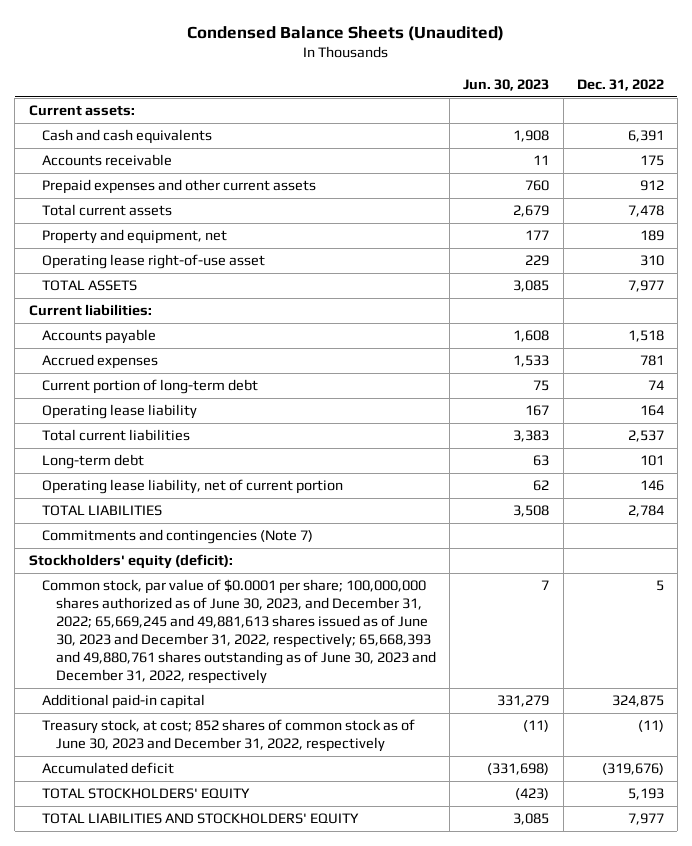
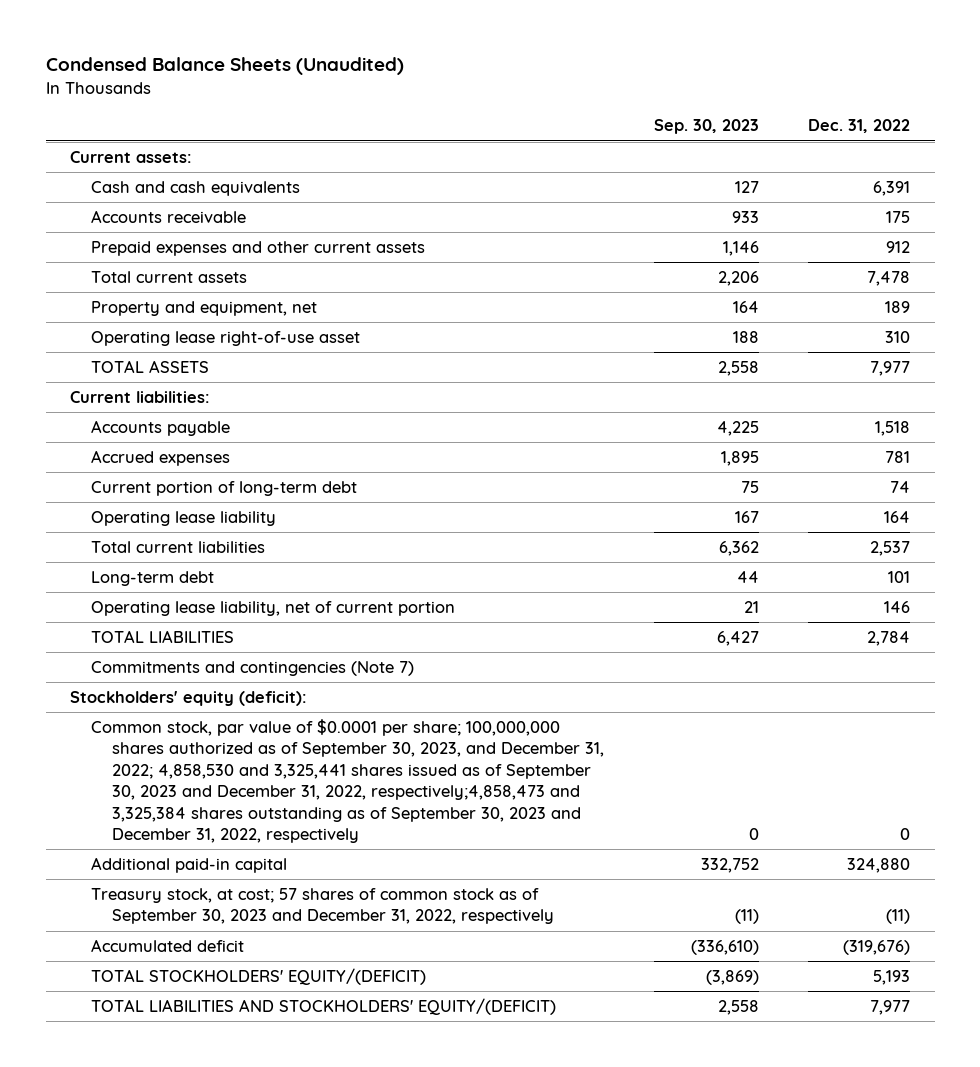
[463,79,550,92] Jun. 30, 2023 -> none
none -> [653,119,759,135] Sep. 30, 2023
[42,579,437,685] Common stock, par value of $0.0001 per share; 100,000,000 shares authorized as of June 30, 2023, and December 31, 2022; 65,669,245 and 49,881,613 shares issued as of June 30, 2023 and December 31, 2022, respectively; 65,668,393 and 49,880,761 shares outstanding as of June 30, 2023 and December 31, 2022, respectively -> [91,719,605,844] Common stock, par value of $0.0001 per share; 100,000,000 shares authorized as of September 30, 2023, and December 31, 2022; 4,858,530 and 3,325,441 shares issued as of September 30, 2023 and December 31, 2022, respectively;4,858,473 and 3,325,384 shares outstanding as of September 30, 2023 and December 31, 2022, respectively
[655,580,664,592] 5 -> [900,828,911,841] 0
[611,695,664,708] 324,875 -> [847,858,911,874] 324,880
[42,719,416,753] Treasury stock, at cost; 852 shares of common stock as of June 30, 2023 and December 31, 2022, respectively -> [91,888,555,925] Treasury stock, at cost; 57 shares of common stock as of September 30, 2023 and December 31, 2022, respectively
[42,788,251,800] TOTAL STOCKHOLDERS' EQUITY -> [91,968,427,986] TOTAL STOCKHOLDERS' EQUITY/(DEFICIT)
[42,813,360,825] TOTAL LIABILITIES AND STOCKHOLDERS' EQUITY -> [91,998,557,1016] TOTAL LIABILITIES AND STOCKHOLDERS' EQUITY/(DEFICIT)

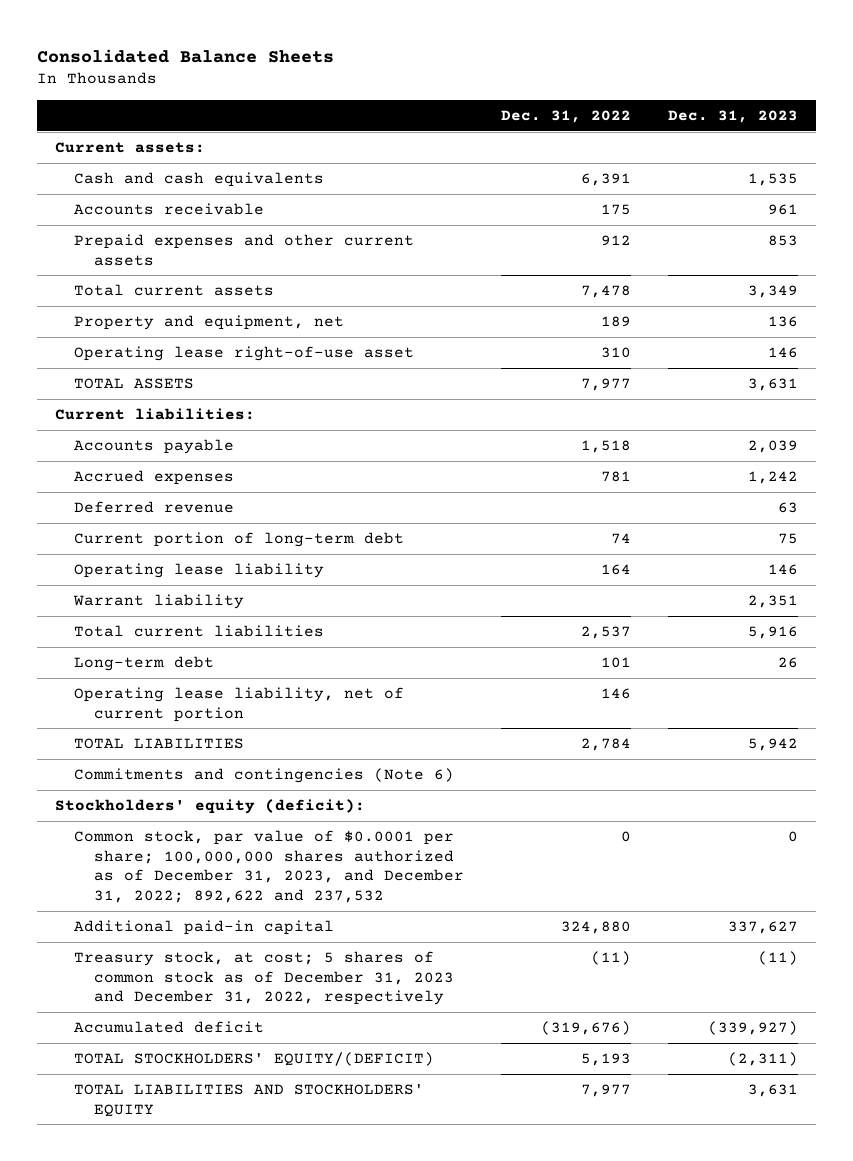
[45,57,404,76] Condensed Balance Sheets (Unaudited) -> [36,48,334,63] Consolidated Balance Sheets
[653,119,759,135] Sep. 30, 2023 -> none
none -> [667,109,798,123] Dec. 31, 2023
none -> [74,501,235,514] Deferred revenue
none -> [73,594,245,610] Warrant liability
[91,661,415,677] Commitments and contingencies (Note 7) -> [74,768,455,784] Commitments and contingencies (Note 6)
[91,719,605,844] Common stock, par value of $0.0001 per share; 100,000,000 shares authorized as of September 30, 2023, and December 31, 2022; 4,858,530 and 3,325,441 shares issued as of September 30, 2023 and December 31, 2022, respectively;4,858,473 and 3,325,384 shares outstanding as of September 30, 2023 and December 31, 2022, respectively -> [74,830,464,903] Common stock, par value of $0.0001 per share; 100,000,000 shares authorized as of December 31, 2023, and December 31, 2022; 892,622 and 237,532
[91,888,555,925] Treasury stock, at cost; 57 shares of common stock as of September 30, 2023 and December 31, 2022, respectively -> [74,951,454,1006] Treasury stock, at cost; 5 shares of common stock as of December 31, 2023 and December 31, 2022, respectively
[91,998,557,1016] TOTAL LIABILITIES AND STOCKHOLDERS' EQUITY/(DEFICIT) -> [74,1084,425,1117] TOTAL LIABILITIES AND STOCKHOLDERS' EQUITY

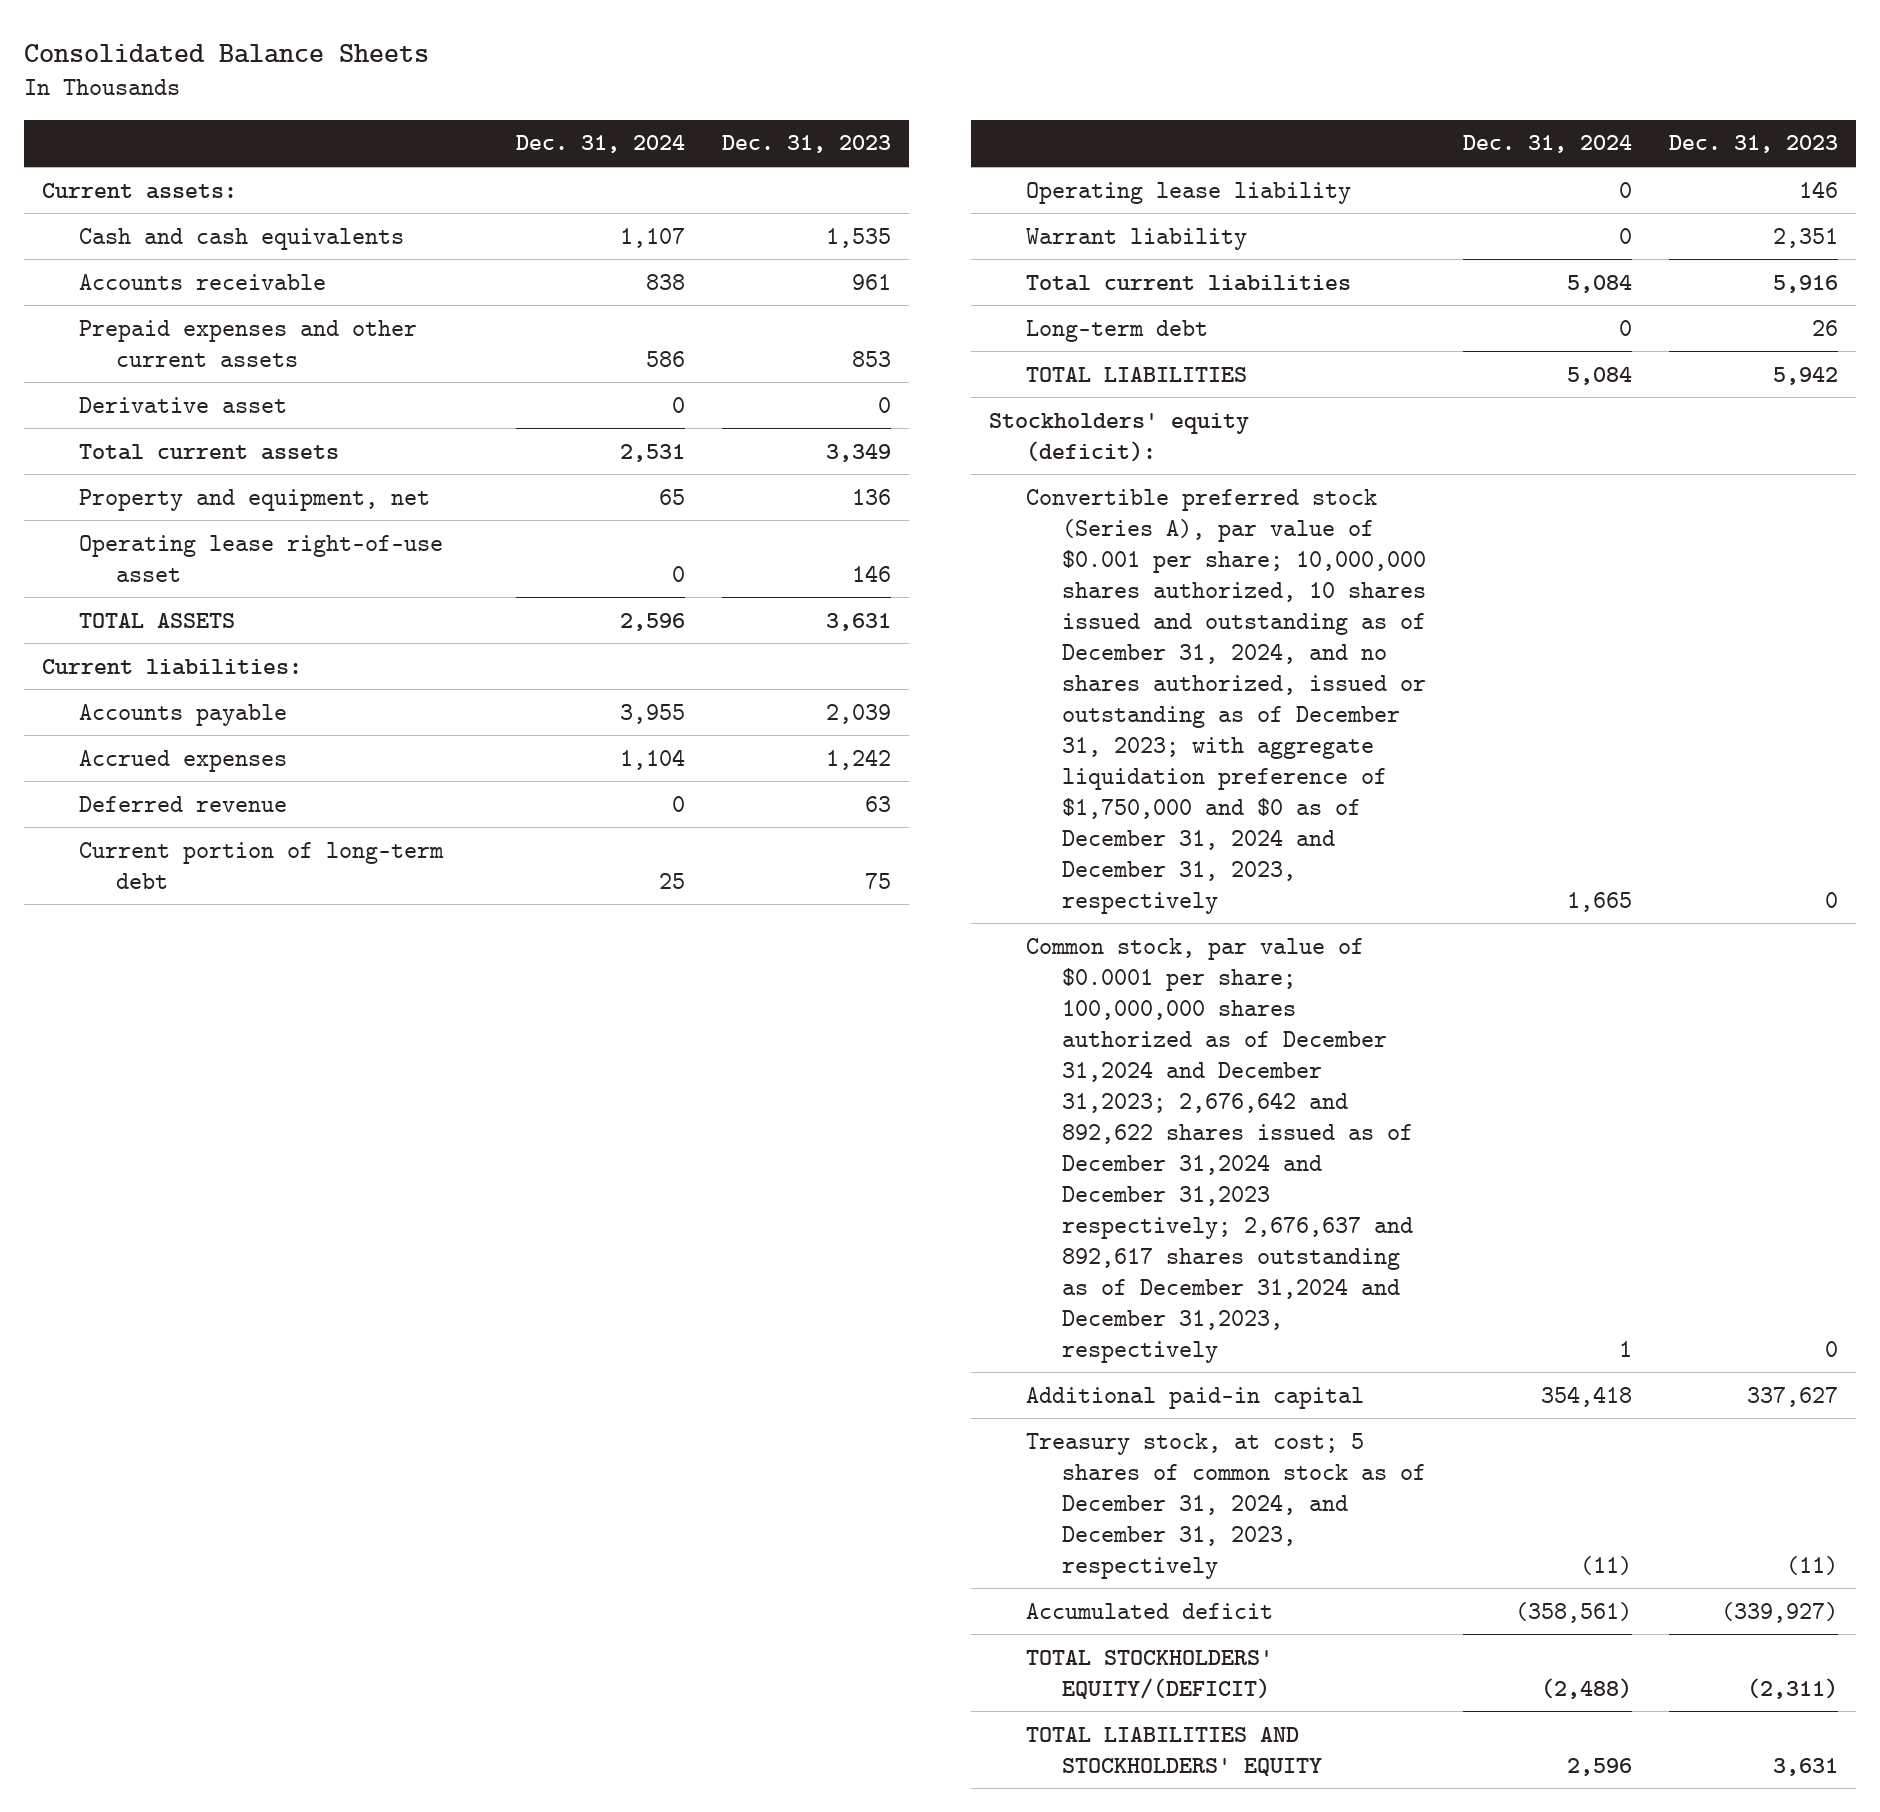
[500,109,631,123] Dec. 31, 2022 -> none
none -> [516,135,686,154] Dec. 31, 2024
none -> [78,396,287,413] Derivative asset
[74,687,405,722] Operating lease liability, net of current portion -> none
[74,768,455,784] Commitments and contingencies (Note 6) -> none
none -> [1025,488,1427,914] Convertible preferred stock (Series A), par value of $0.001 per share; 10,000,000 shares authorized, 10 shares issued and outstanding as of December 31, 2024, and no shares authorized, issued or outstanding as of December 31, 2023; with aggregate liquidation preference of $1,750,000 and $0 as of December 31, 2024 and December 31, 2023, respectively
[74,830,464,903] Common stock, par value of $0.0001 per share; 100,000,000 shares authorized as of December 31, 2023, and December 31, 2022; 892,622 and 237,532 -> [1025,937,1414,1363] Common stock, par value of $0.0001 per share; 100,000,000 shares authorized as of December 31,2024 and December 31,2023; 2,676,642 and 892,622 shares issued as of December 31,2024 and December 31,2023 respectively; 2,676,637 and 892,617 shares outstanding as of December 31,2024 and December 31,2023, respectively
[74,951,454,1006] Treasury stock, at cost; 5 shares of common stock as of December 31, 2023 and December 31, 2022, respectively -> [1025,1432,1427,1579] Treasury stock, at cost; 5 shares of common stock as of December 31, 2024, and December 31, 2023, respectively

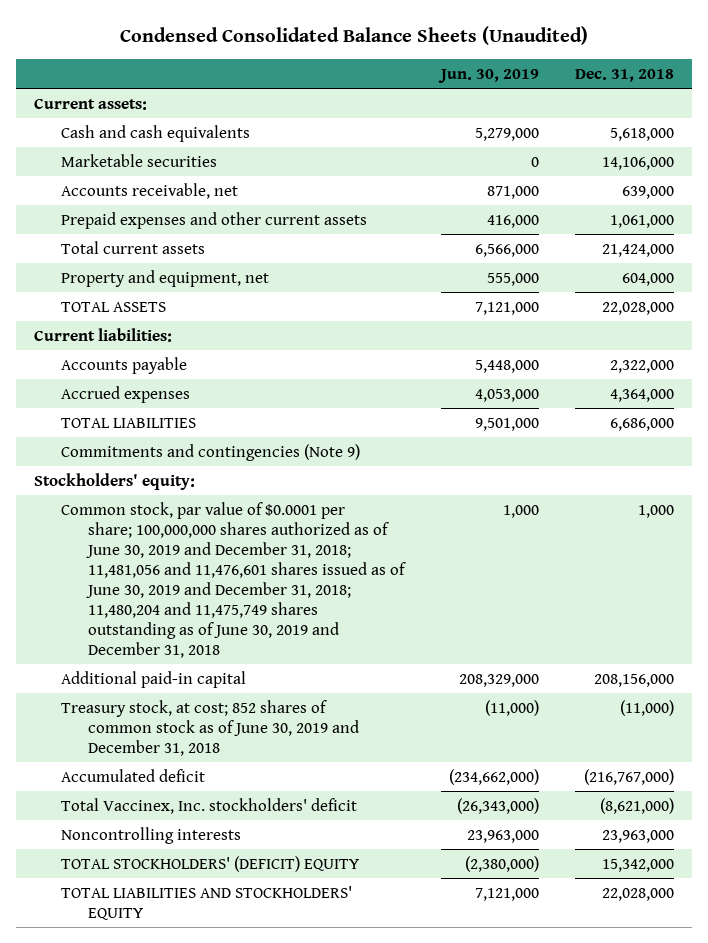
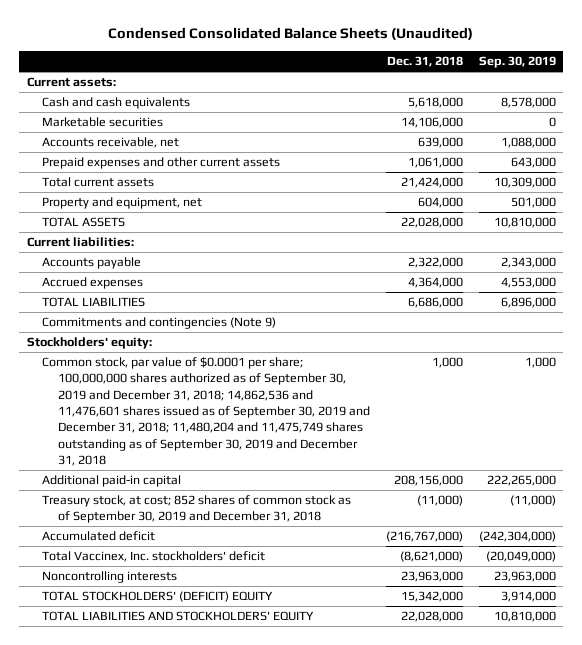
[437,69,539,84] Jun. 30, 2019 -> none
none -> [478,56,556,69] Sep. 30, 2019
[61,501,407,659] Common stock, par value of $0.0001 per share; 100,000,000 shares authorized as of June 30, 2019 and December 31, 2018; 11,481,056 and 11,476,601 shares issued as of June 30, 2019 and December 31, 2018; 11,480,204 and 11,475,749 shares outstanding as of June 30, 2019 and December 31, 2018 -> [42,357,371,466] Common stock, par value of $0.0001 per share; 100,000,000 shares authorized as of September 30, 2019 and December 31, 2018; 14,862,536 and 11,476,601 shares issued as of September 30, 2019 and December 31, 2018; 11,480,204 and 11,475,749 shares outstanding as of September 30, 2019 and December 31, 2018
[61,699,360,756] Treasury stock, at cost; 852 shares of common stock as of June 30, 2019 and December 31, 2018 -> [42,495,352,524] Treasury stock, at cost; 852 shares of common stock as of September 30, 2019 and December 31, 2018

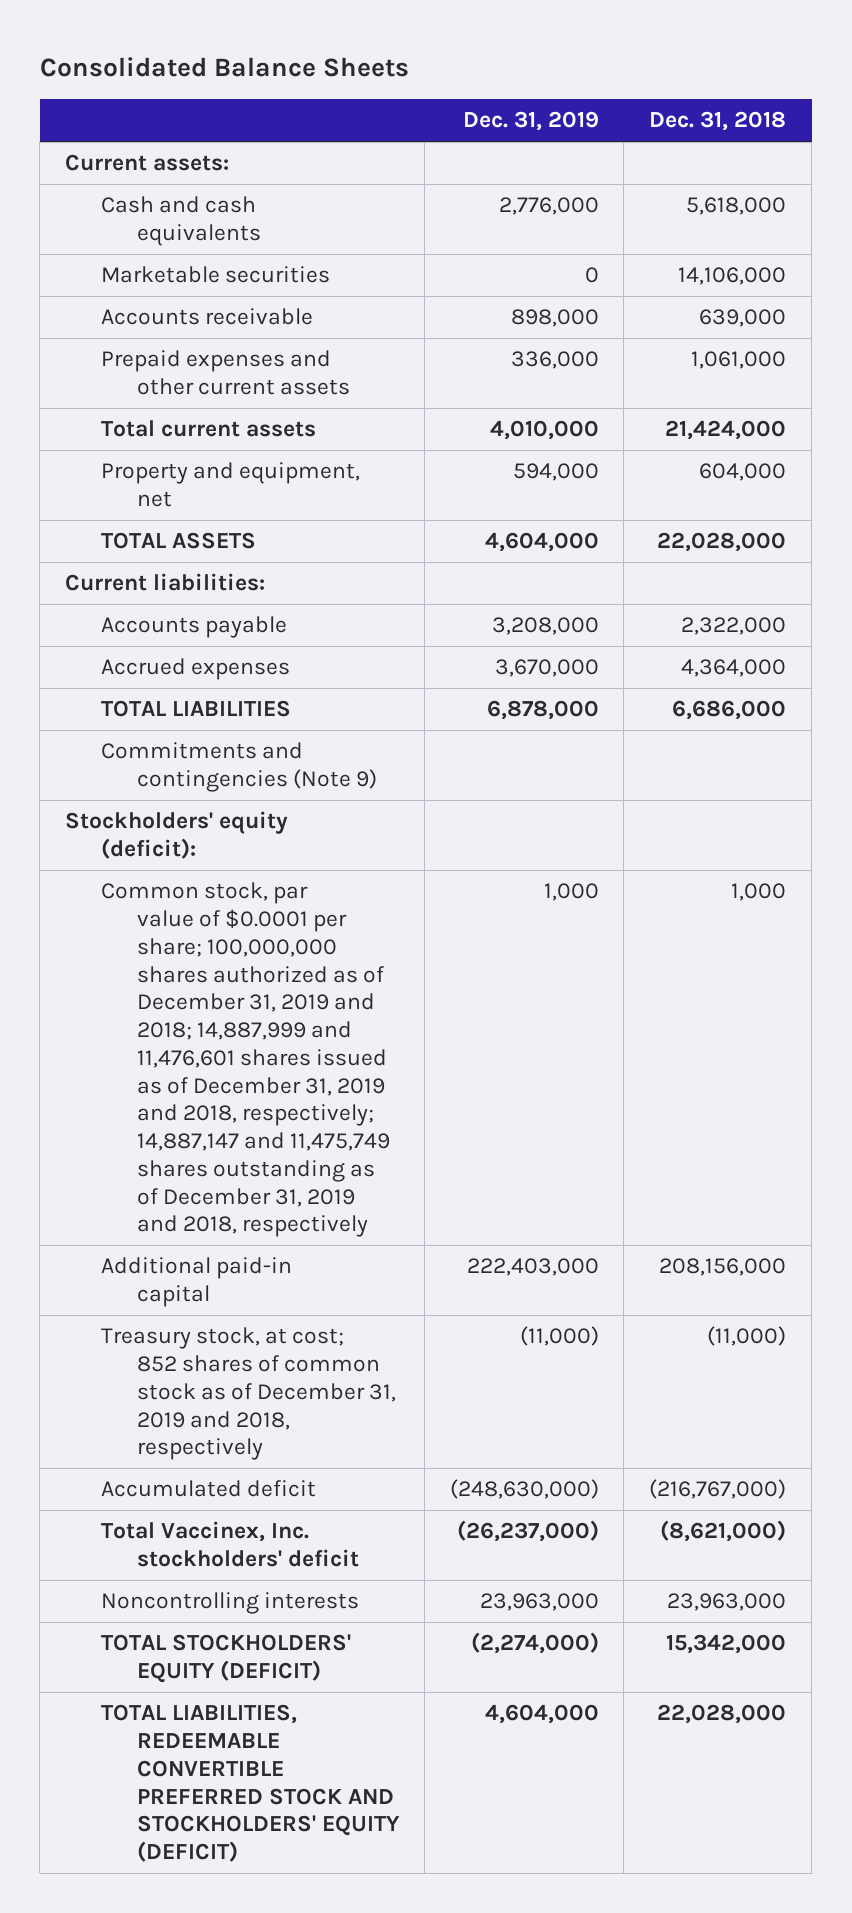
[108,27,474,41] Condensed Consolidated Balance Sheets (Unaudited) -> [39,56,409,77] Consolidated Balance Sheets
[478,56,556,69] Sep. 30, 2019 -> none
none -> [462,111,599,132] Dec. 31, 2019
[42,137,180,149] Accounts receivable, net -> [101,308,314,326] Accounts receivable
[26,337,152,350] Stockholders' equity: -> [65,811,289,860] Stockholders' equity (deficit):
[42,357,371,466] Common stock, par value of $0.0001 per share; 100,000,000 shares authorized as of September 30, 2019 and December 31, 2018; 14,862,536 and 11,476,601 shares issued as of September 30, 2019 and December 31, 2018; 11,480,204 and 11,475,749 shares outstanding as of September 30, 2019 and December 31, 2018 -> [101,882,390,1238] Common stock, par value of $0.0001 per share; 100,000,000 shares authorized as of December 31, 2019 and 2018; 14,887,999 and 11,476,601 shares issued as of December 31, 2019 and 2018, respectively; 14,887,147 and 11,475,749 shares outstanding as of December 31, 2019 and 2018, respectively
[42,495,352,524] Treasury stock, at cost; 852 shares of common stock as of September 30, 2019 and December 31, 2018 -> [101,1327,396,1461] Treasury stock, at cost; 852 shares of common stock as of December 31, 2019 and 2018, respectively
[42,591,274,603] TOTAL STOCKHOLDERS' (DEFICIT) EQUITY -> [101,1634,352,1684] TOTAL STOCKHOLDERS' EQUITY (DEFICIT)
[42,611,315,622] TOTAL LIABILITIES AND STOCKHOLDERS' EQUITY -> [101,1704,400,1863] TOTAL LIABILITIES, REDEEMABLE CONVERTIBLE PREFERRED STOCK AND STOCKHOLDERS' EQUITY (DEFICIT)

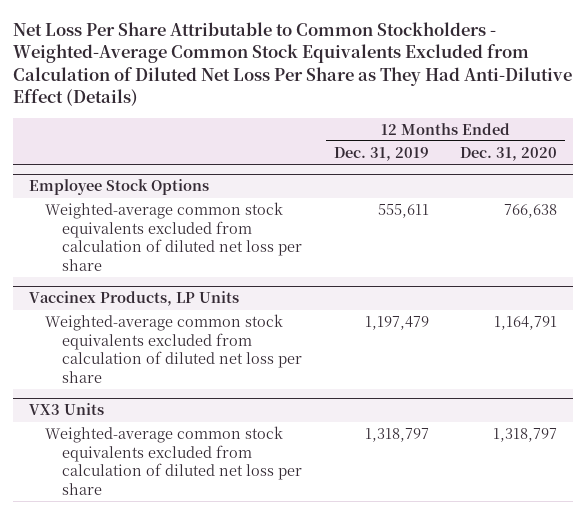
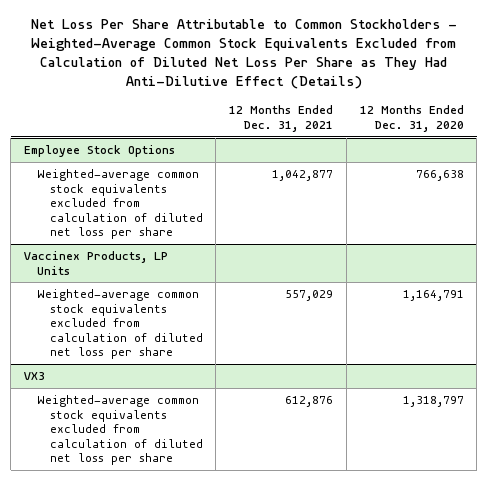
[333,146,429,161] Dec. 31, 2019 -> none
none -> [229,105,334,132] 12 Months Ended Dec. 31, 2021
[29,403,105,416] VX3 Units -> [23,372,45,381] VX3

